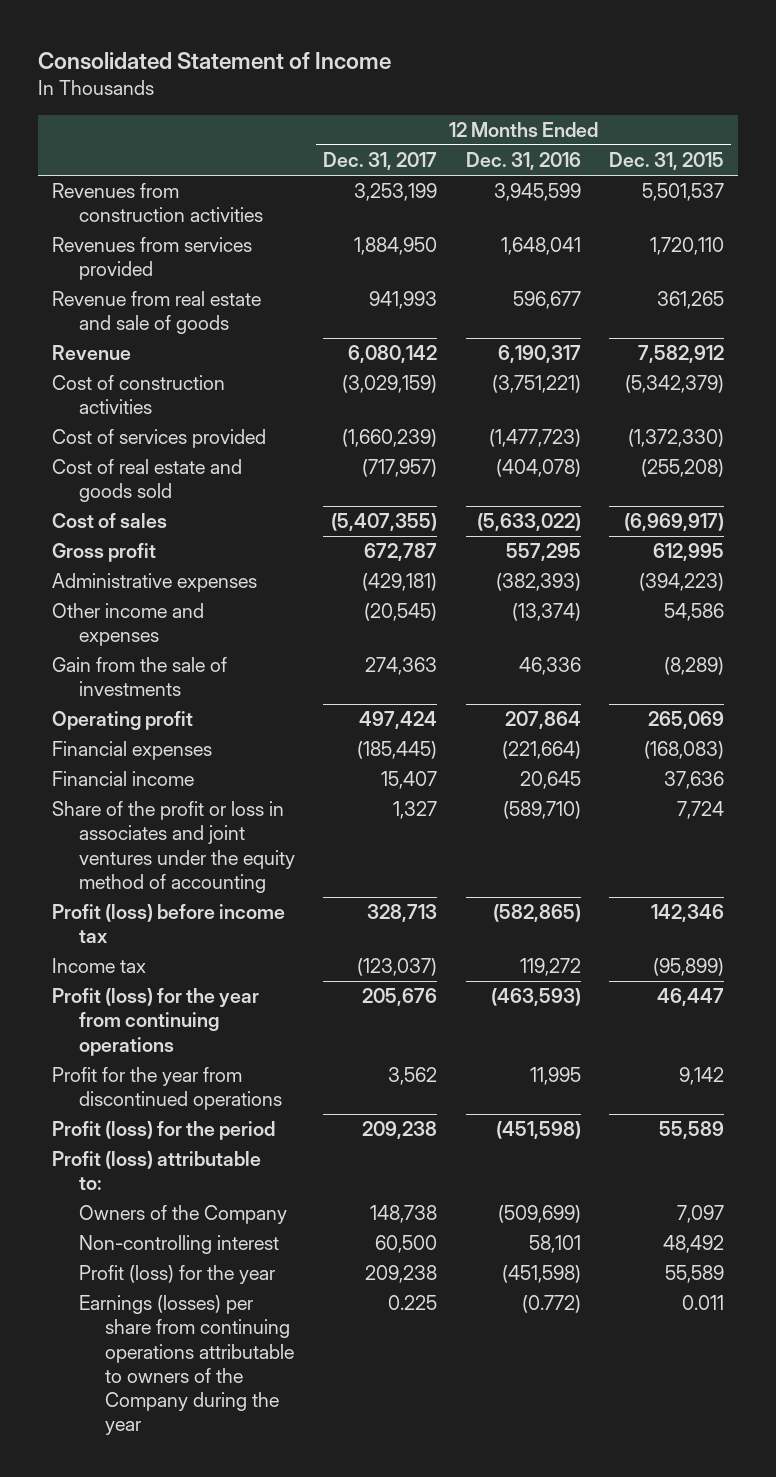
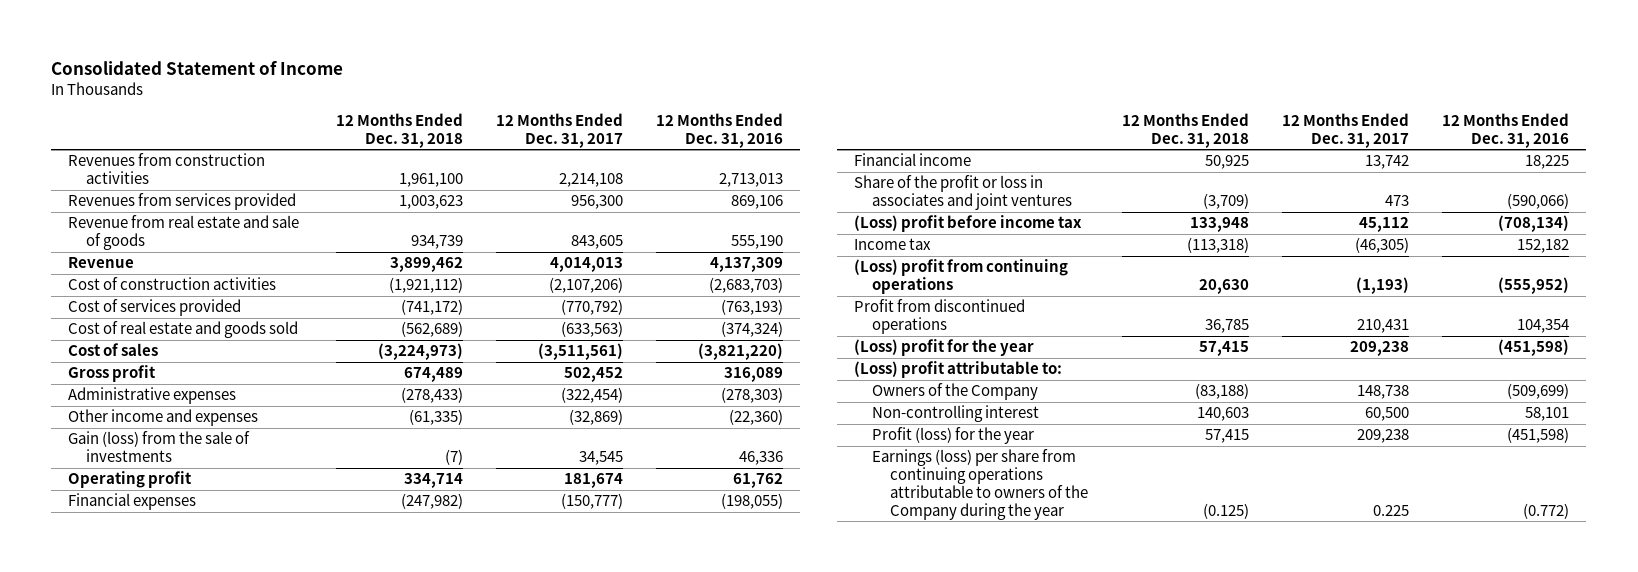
[609,152,725,171] Dec. 31, 2015 -> none
none -> [335,112,463,148] 12 Months Ended Dec. 31, 2018
[354,183,438,202] 3,253,199 -> [558,173,623,188] 2,214,108
[493,183,581,202] 3,945,599 -> [719,173,784,188] 2,713,013
[354,237,438,256] 1,884,950 -> [570,195,623,210] 956,300
[500,237,581,256] 1,648,041 -> [731,195,784,210] 869,106
[369,291,438,310] 941,993 -> [570,235,623,250] 843,605
[512,291,581,310] 596,677 -> [731,235,784,250] 555,190
[348,345,438,364] 6,080,142 -> [549,257,623,273] 4,014,013
[497,345,581,364] 6,190,317 -> [710,257,784,273] 4,137,309
[342,375,438,394] (3,029,159) -> [548,277,623,294] (2,107,206)
[491,375,581,394] (3,751,221) -> [709,277,784,294] (2,683,703)
[342,429,438,448] (1,660,239) -> [560,299,623,316] (770,792)
[488,429,581,448] (1,477,723) -> [721,299,784,316] (763,193)
[362,459,438,478] (717,957) -> [560,321,623,338] (633,563)
[495,459,581,478] (404,078) -> [721,321,784,338] (374,324)
[331,513,438,532] (5,407,355) -> [537,343,623,361] (3,511,561)
[476,513,581,532] (5,633,022) -> [698,343,784,361] (3,821,220)
[364,543,438,562] 672,787 -> [563,367,623,383] 502,452
[505,543,581,562] 557,295 -> [724,367,784,383] 316,089
[362,573,438,592] (429,181) -> [560,387,623,404] (322,454)
[495,573,581,592] (382,393) -> [721,387,784,404] (278,303)
[364,603,438,622] (20,545) -> [568,409,623,426] (32,869)
[511,603,581,622] (13,374) -> [729,409,784,426] (22,360)
[52,657,228,697] Gain from the sale of investments -> [68,431,251,463] Gain (loss) from the sale of investments
[365,657,438,676] 274,363 -> [578,451,623,466] 34,545
[359,711,438,730] 497,424 -> [563,473,623,489] 181,674
[504,711,581,730] 207,864 -> [733,473,784,489] 61,762
[357,741,438,760] (185,445) -> [560,493,623,510] (150,777)
[501,741,581,760] (221,664) -> [721,493,784,510] (198,055)
[381,771,438,790] 15,407 -> [1365,155,1410,170] 13,742
[519,771,581,790] 20,645 -> [1525,155,1570,170] 18,225
[52,801,295,893] Share of the profit or loss in associates and joint ventures under the equity method of accounting -> [854,175,1073,211] Share of the profit or loss in associates and joint ventures
[393,801,438,820] 1,327 -> [1385,195,1410,207] 473
[502,801,581,820] (589,710) -> [1507,193,1570,210] (590,066)
[52,904,286,944] Profit (loss) before income tax -> [854,215,1083,233] (Loss) profit before income tax
[367,904,438,923] 328,713 -> [1359,217,1410,233] 45,112
[492,904,581,923] (582,865) -> [1498,215,1570,233] (708,134)
[357,958,438,977] (123,037) -> [1355,237,1410,254] (46,305)
[519,958,581,977] 119,272 -> [1517,239,1570,254] 152,182
[52,988,260,1056] Profit (loss) for the year from continuing operations -> [854,259,1069,295] (Loss) profit from continuing operations
[362,988,438,1007] 205,676 -> [1356,277,1410,295] (1,193)
[490,988,581,1007] (463,593) -> [1498,277,1570,295] (555,952)
[52,1067,282,1111] Profit for the year from discontinued operations -> [854,299,1026,335] Profit from discontinued operations
[388,1067,438,1086] 3,562 -> [1357,319,1410,334] 210,431
[529,1067,581,1086] 11,995 -> [1517,319,1570,334] 104,354
[52,1121,276,1141] Profit (loss) for the period -> [854,339,1035,357] (Loss) profit for the year
[52,1151,262,1191] Profit (loss) attributable to: -> [854,361,1063,379] (Loss) profit attributable to:
[78,1295,295,1435] Earnings (losses) per share from continuing operations attributable to owners of the Company during the year -> [872,449,1089,521] Earnings (loss) per share from continuing operations attributable to owners of the Company during the year

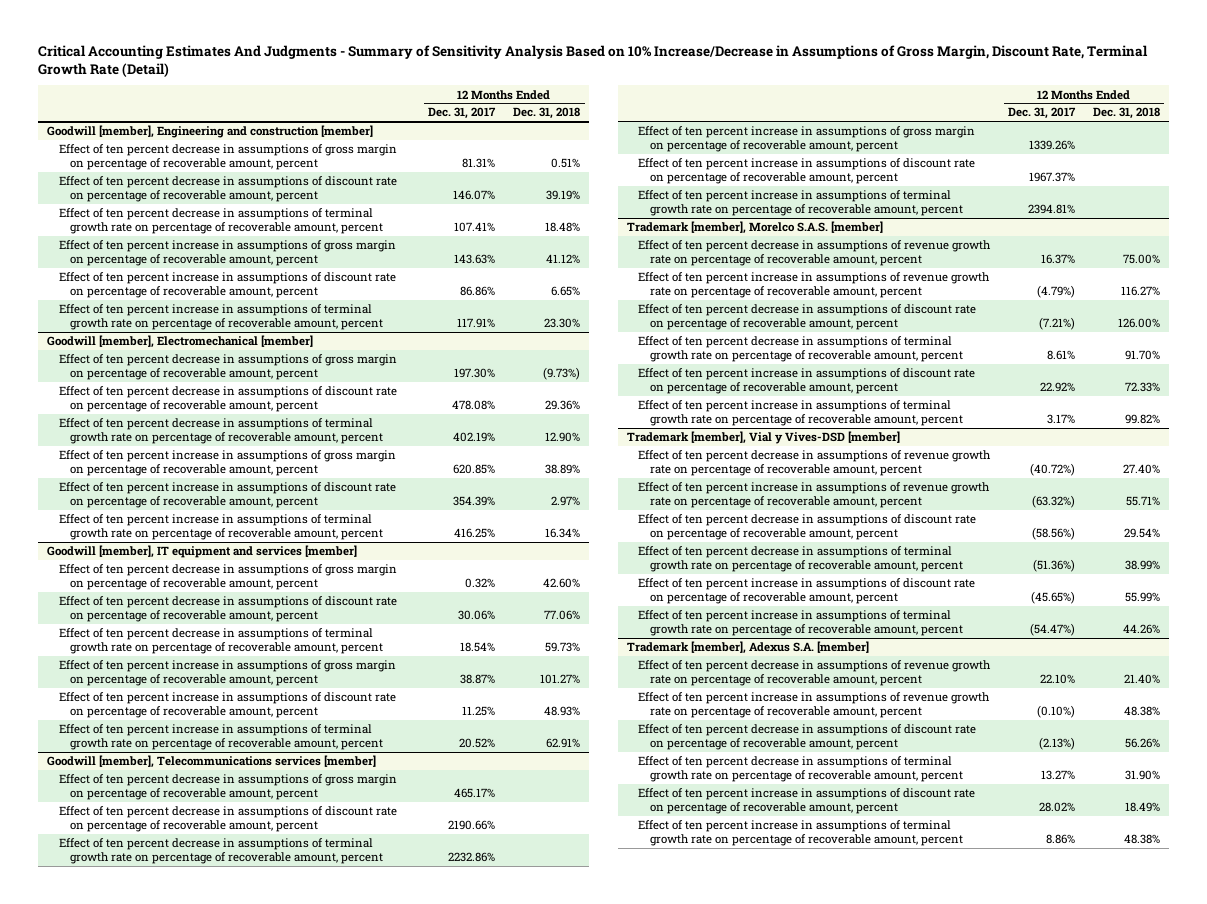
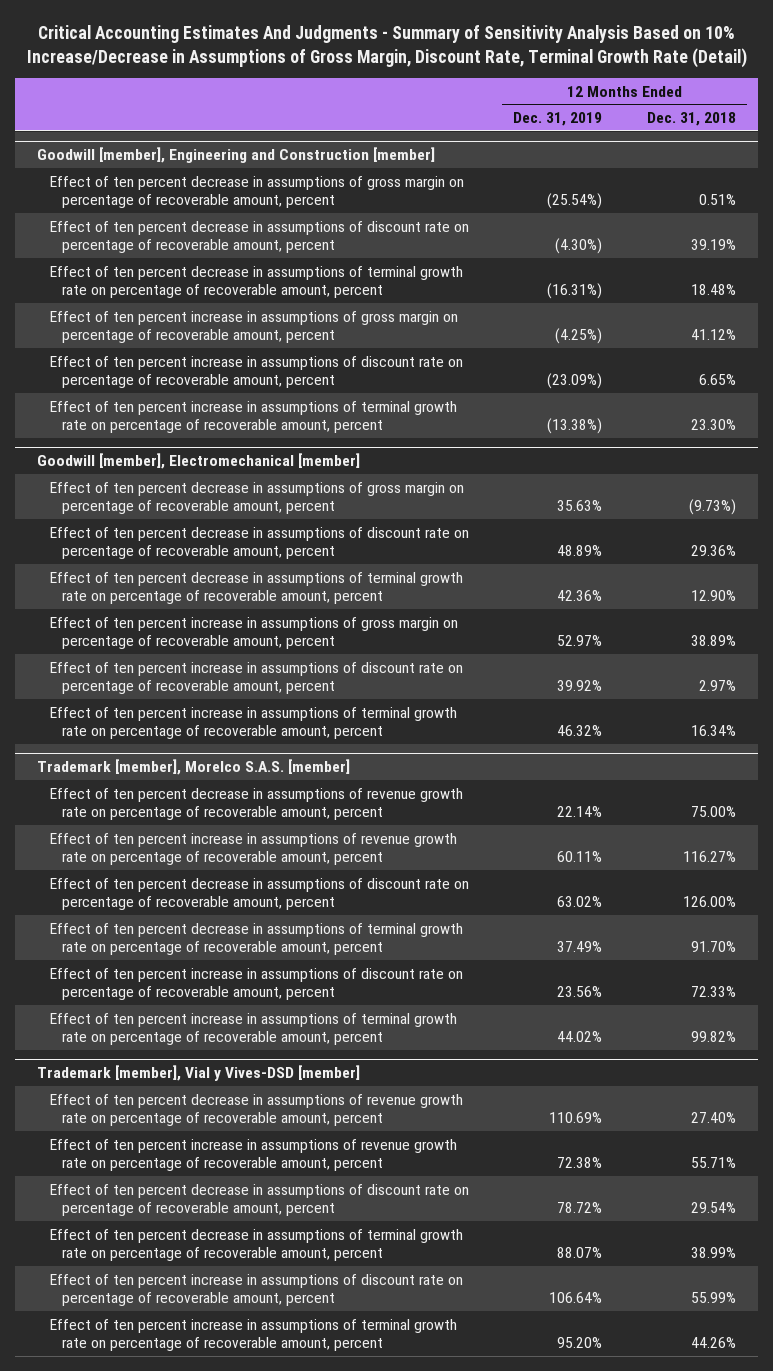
[428,107,497,120] Dec. 31, 2017 -> none
none -> [513,112,603,127] Dec. 31, 2019
[46,125,373,139] Goodwill [member], Engineering and construction [member] -> [37,146,436,163] Goodwill [member], Engineering and Construction [member]
[46,545,357,559] Goodwill [member], IT equipment and services [member] -> none
[58,564,397,591] Effect of ten percent decrease in assumptions of gross margin on percentage of recoverable amount, percent -> none
[58,596,397,623] Effect of ten percent decrease in assumptions of discount rate on percentage of recoverable amount, percent -> none
[58,628,384,655] Effect of ten percent decrease in assumptions of terminal growth rate on percentage of recoverable amount, percent -> none
[58,660,396,687] Effect of ten percent increase in assumptions of gross margin on percentage of recoverable amount, percent -> none
[58,692,396,719] Effect of ten percent increase in assumptions of discount rate on percentage of recoverable amount, percent -> none
[58,724,384,751] Effect of ten percent increase in assumptions of terminal growth rate on percentage of recoverable amount, percent -> none
[46,755,376,769] Goodwill [member], Telecommunications services [member] -> none
[58,774,397,801] Effect of ten percent decrease in assumptions of gross margin on percentage of recoverable amount, percent -> none
[58,806,397,833] Effect of ten percent decrease in assumptions of discount rate on percentage of recoverable amount, percent -> none
[58,838,384,865] Effect of ten percent decrease in assumptions of terminal growth rate on percentage of recoverable amount, percent -> none
[638,126,976,153] Effect of ten percent increase in assumptions of gross margin on percentage of recoverable amount, percent -> none
[638,158,976,185] Effect of ten percent increase in assumptions of discount rate on percentage of recoverable amount, percent -> none
[638,190,964,217] Effect of ten percent increase in assumptions of terminal growth rate on percentage of recoverable amount, percent -> none
[626,641,869,655] Trademark [member], Adexus S.A. [member] -> none
[638,660,992,687] Effect of ten percent decrease in assumptions of revenue growth rate on percentage of recoverable amount, percent -> none
[638,692,991,719] Effect of ten percent increase in assumptions of revenue growth rate on percentage of recoverable amount, percent -> none
[638,724,977,751] Effect of ten percent decrease in assumptions of discount rate on percentage of recoverable amount, percent -> none
[638,756,964,783] Effect of ten percent decrease in assumptions of terminal growth rate on percentage of recoverable amount, percent -> none
[638,788,976,815] Effect of ten percent increase in assumptions of discount rate on percentage of recoverable amount, percent -> none
[638,820,964,847] Effect of ten percent increase in assumptions of terminal growth rate on percentage of recoverable amount, percent -> none

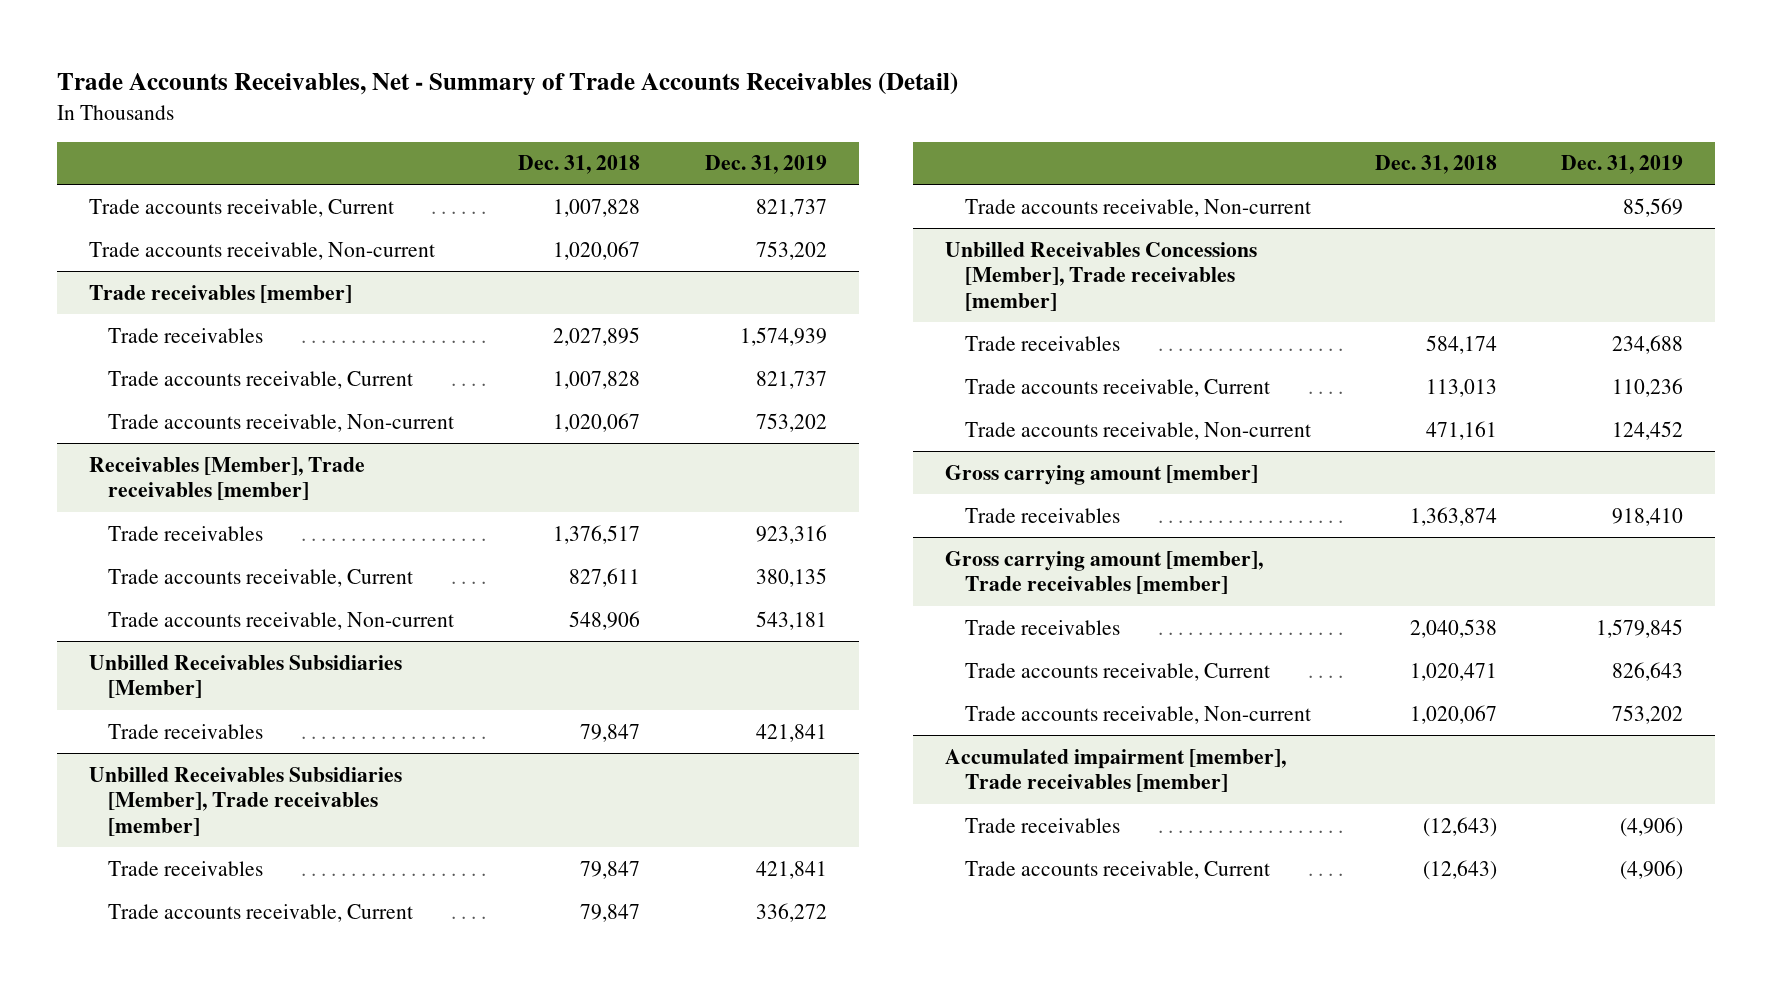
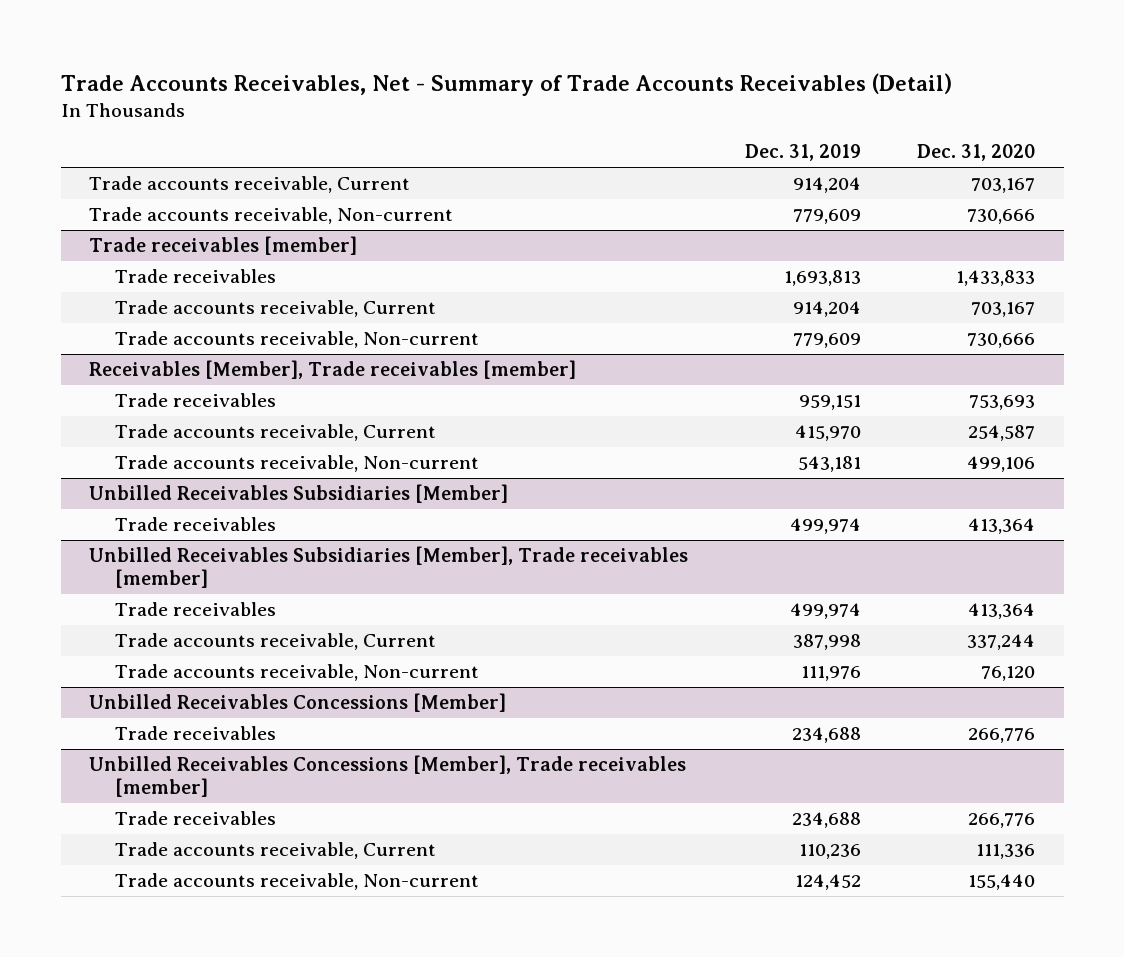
[518,155,641,175] Dec. 31, 2018 -> none
none -> [917,144,1036,162] Dec. 31, 2020
[755,198,827,217] 821,737 -> [792,177,861,194] 914,204
[755,240,827,260] 753,202 -> [792,209,861,225] 779,609
[739,326,827,346] 1,574,939 -> [783,270,861,287] 1,693,813
[755,370,827,389] 821,737 -> [792,301,861,318] 914,204
[755,412,827,432] 753,202 -> [792,333,861,349] 779,609
[755,524,827,544] 923,316 -> [798,395,861,411] 959,151
[755,567,827,587] 380,135 -> [794,425,861,442] 415,970
[755,723,827,742] 421,841 -> [789,518,861,535] 499,974
[755,860,827,879] 421,841 -> [789,603,861,620] 499,974
[755,902,827,922] 336,272 -> [792,634,861,651] 387,998
[1623,197,1684,217] 85,569 -> [800,666,861,682] 111,976
none -> [88,693,506,713] Unbilled Receivables Concessions [Member]
none -> [115,726,277,741] Trade receivables
[945,464,1259,485] Gross carrying amount [member] -> none
[964,507,1120,523] Trade receivables -> none
[945,550,1264,595] Gross carrying amount [member], Trade receivables [member] -> none
[964,619,1120,635] Trade receivables -> none
[964,662,1270,681] Trade accounts receivable, Current -> none
[964,705,1311,724] Trade accounts receivable, Non-current -> none
[945,748,1287,793] Accumulated impairment [member], Trade receivables [member] -> none
[964,817,1120,833] Trade receivables -> none
[964,860,1270,879] Trade accounts receivable, Current -> none

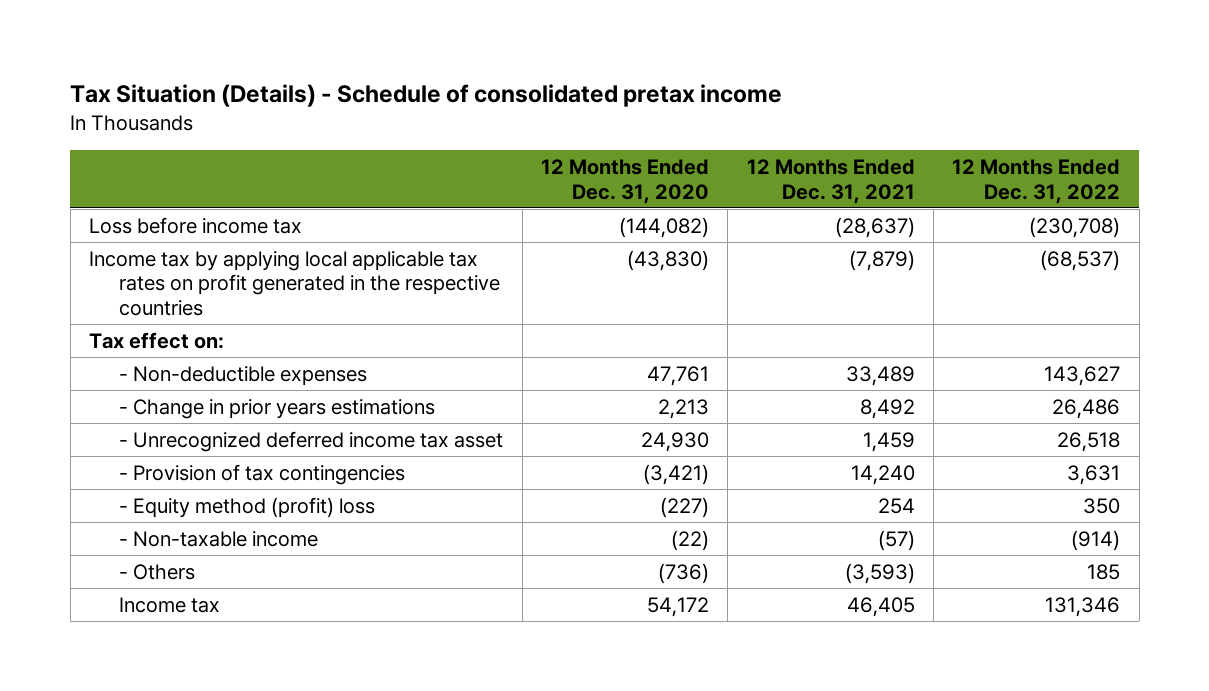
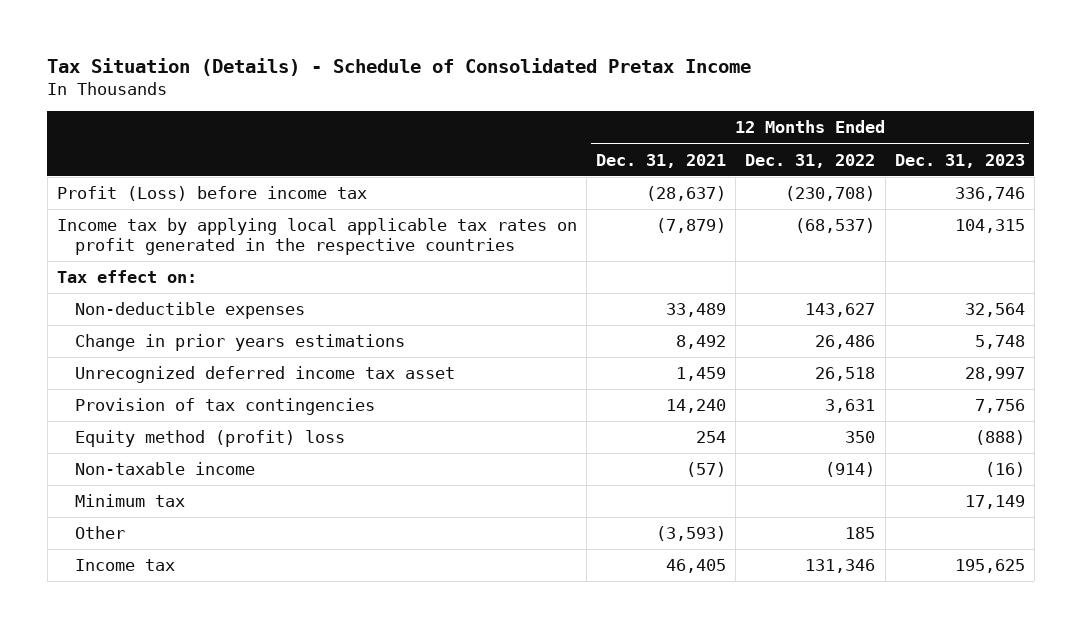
[70,84,783,108] Tax Situation (Details) - Schedule of consolidated pretax income -> [47,57,752,76] Tax Situation (Details) - Schedule of Consolidated Pretax Income
[540,159,709,204] 12 Months Ended Dec. 31, 2020 -> none
none -> [894,153,1025,168] Dec. 31, 2023
[89,216,303,234] Loss before income tax -> [56,186,367,202] Profit (Loss) before income tax
[119,365,368,386] - Non-deductible expenses -> [74,302,305,320] Non-deductible expenses
[119,398,436,419] - Change in prior years estimations -> [74,334,405,352] Change in prior years estimations
[119,430,504,452] - Unrecognized deferred income tax asset -> [74,366,455,384] Unrecognized deferred income tax asset
[119,463,406,485] - Provision of tax contingencies -> [74,398,375,416] Provision of tax contingencies
[119,496,376,518] - Equity method (profit) loss -> [74,430,345,448] Equity method (profit) loss
[119,530,319,547] - Non-taxable income -> [74,462,255,476] Non-taxable income
none -> [74,494,185,508] Minimum tax
[119,563,196,580] - Others -> [74,526,125,540] Other

